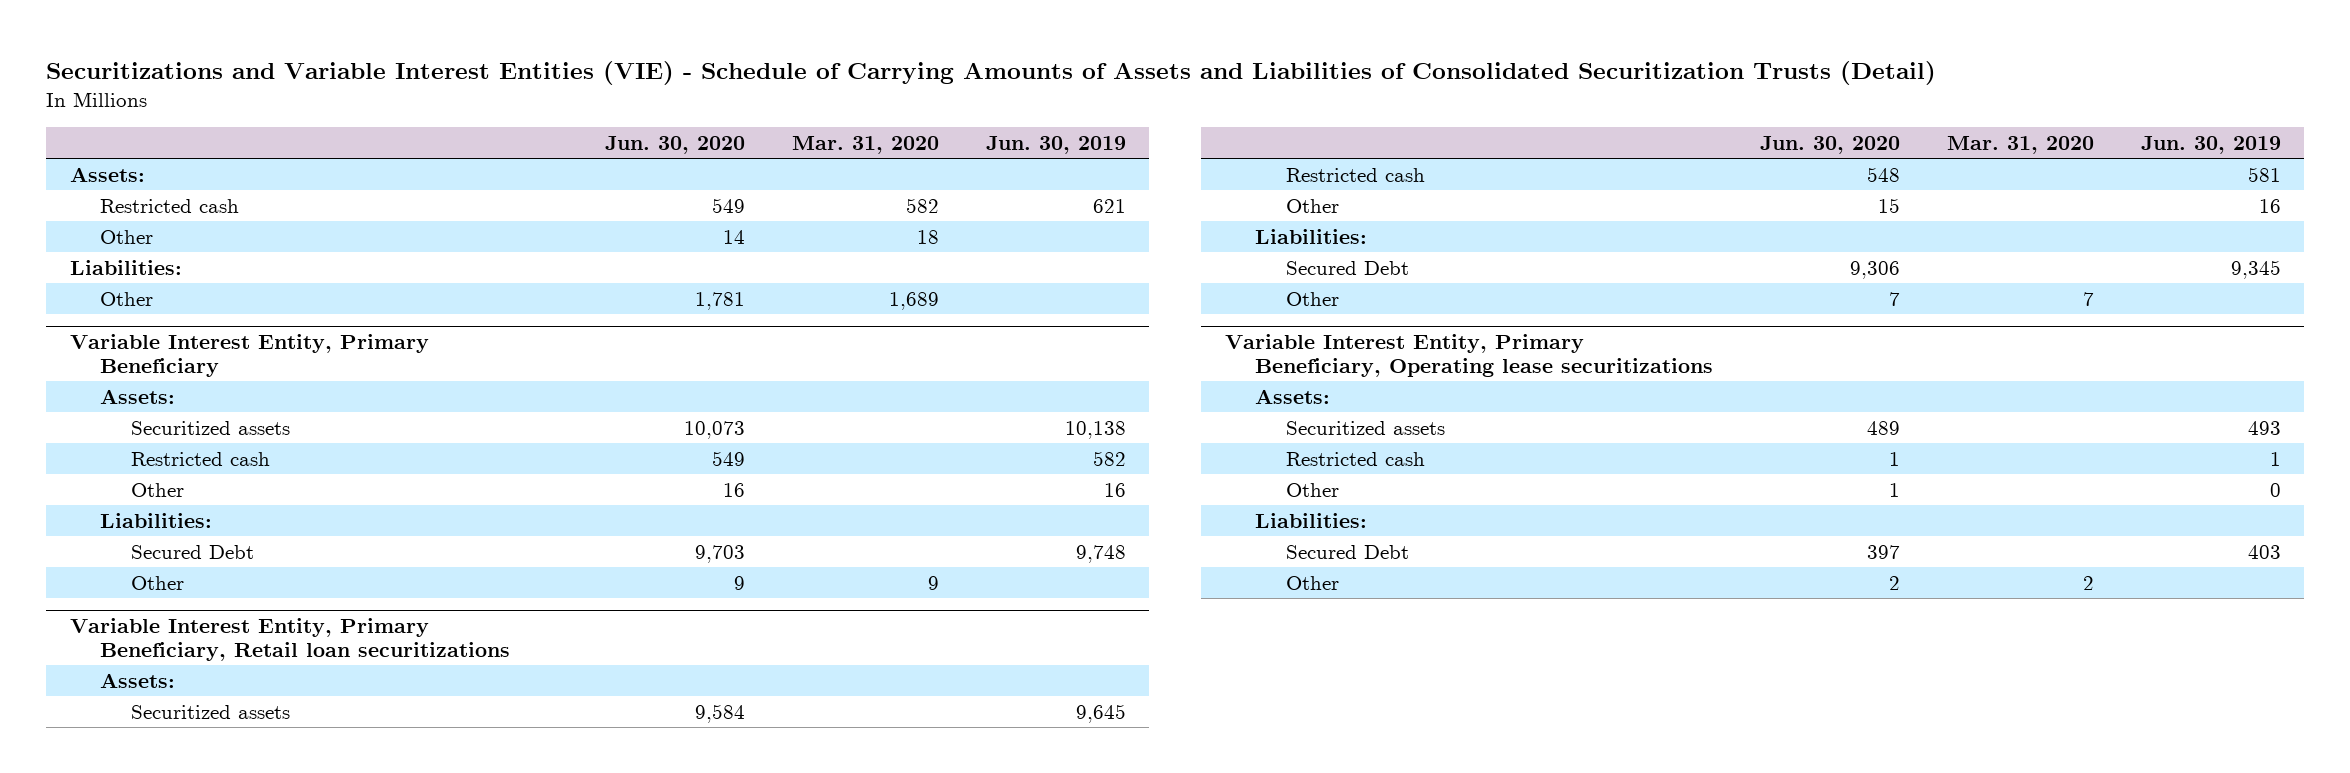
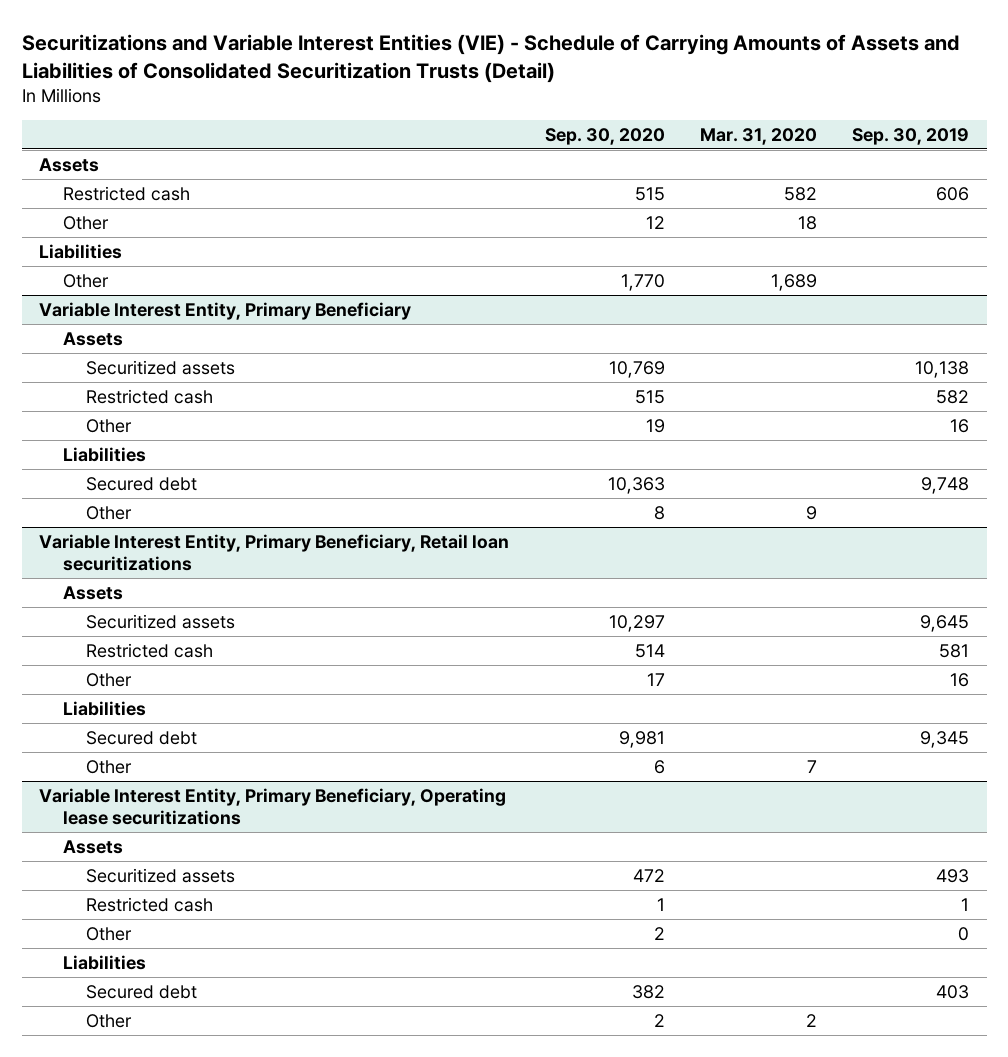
[605,135,746,154] Jun. 30, 2020 -> none
[985,135,1126,154] Jun. 30, 2019 -> none
none -> [544,127,665,145] Sep. 30, 2020
none -> [852,127,970,145] Sep. 30, 2019
[69,166,145,182] Assets: -> [39,157,100,172] Assets
[69,259,182,275] Liabilities: -> [39,243,123,259] Liabilities
[100,388,176,404] Assets: -> [62,331,123,346] Assets
[100,512,213,528] Liabilities: -> [62,446,146,462] Liabilities
[130,544,254,559] Secured Debt -> [86,476,198,491] Secured debt
[100,672,176,688] Assets: -> [62,585,123,600] Assets
[1255,228,1368,244] Liabilities: -> [62,700,146,716] Liabilities
[1285,260,1409,275] Secured Debt -> [86,730,198,745] Secured debt
[1255,388,1331,404] Assets: -> [62,839,123,854] Assets
[1255,512,1368,528] Liabilities: -> [62,954,146,970] Liabilities
[1285,544,1409,559] Secured Debt -> [86,984,198,999] Secured debt

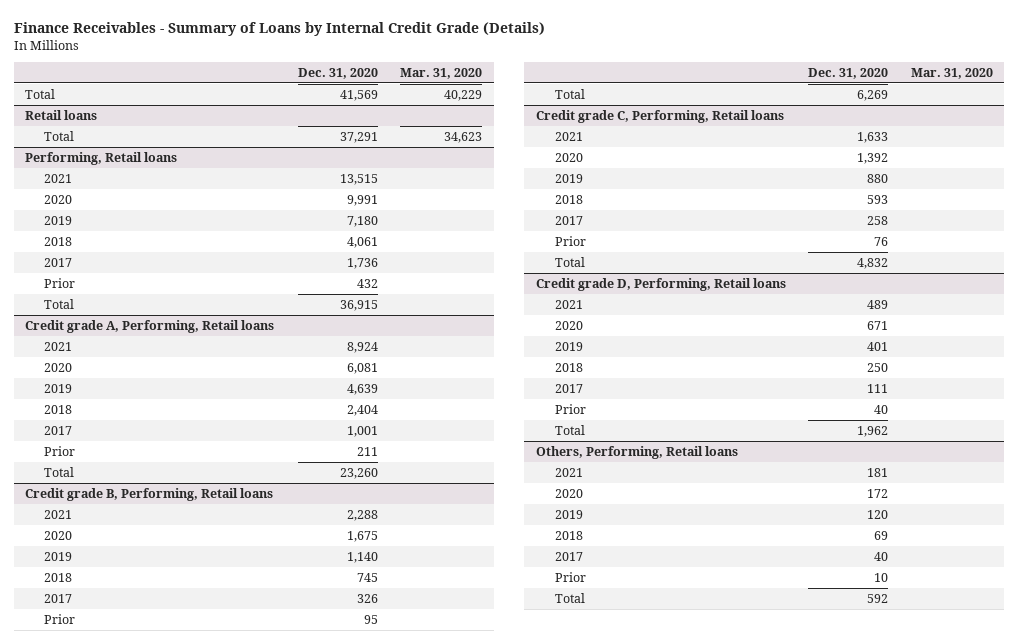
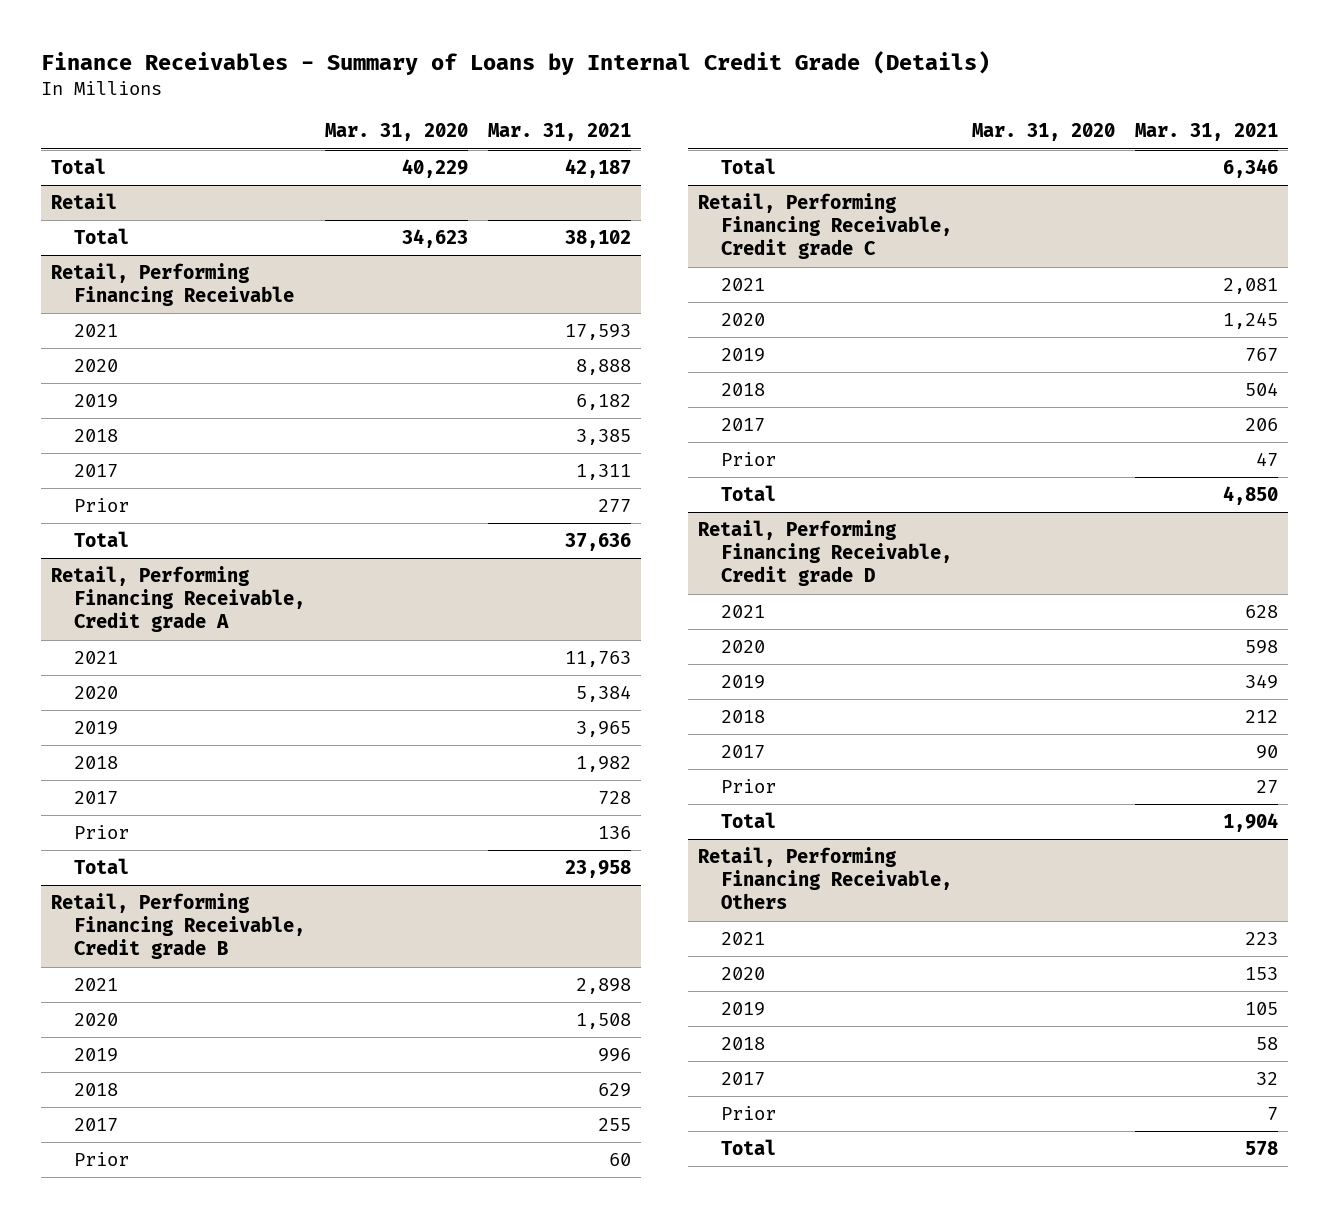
[297,67,378,79] Dec. 31, 2020 -> none
none -> [488,123,632,142] Mar. 31, 2021
[25,109,98,120] Retail loans -> [50,193,117,210] Retail
[25,151,178,165] Performing, Retail loans -> none
[43,173,72,183] 2021 -> none
[43,194,72,204] 2020 -> none
[43,215,72,225] 2019 -> none
[43,236,72,246] 2018 -> none
[43,257,72,267] 2017 -> none
[43,277,75,288] Prior -> none
[43,298,74,309] Total -> none
none -> [50,263,294,307] Retail, Performing Financing Receivable
none -> [73,324,118,338] 2021
none -> [73,359,118,373] 2020
none -> [73,394,118,409] 2019
none -> [73,429,118,443] 2018
none -> [73,464,118,478] 2017
none -> [73,498,129,513] Prior
none -> [73,531,129,548] Total
[25,319,275,333] Credit grade A, Performing, Retail loans -> [50,566,305,633] Retail, Performing Financing Receivable, Credit grade A
[25,487,274,501] Credit grade B, Performing, Retail loans -> [50,893,305,960] Retail, Performing Financing Receivable, Credit grade B
[535,109,784,123] Credit grade C, Performing, Retail loans -> [697,193,952,260] Retail, Performing Financing Receivable, Credit grade C
[535,277,786,291] Credit grade D, Performing, Retail loans -> [697,520,952,587] Retail, Performing Financing Receivable, Credit grade D
[535,445,738,459] Others, Performing, Retail loans -> [697,847,952,910] Retail, Performing Financing Receivable, Others

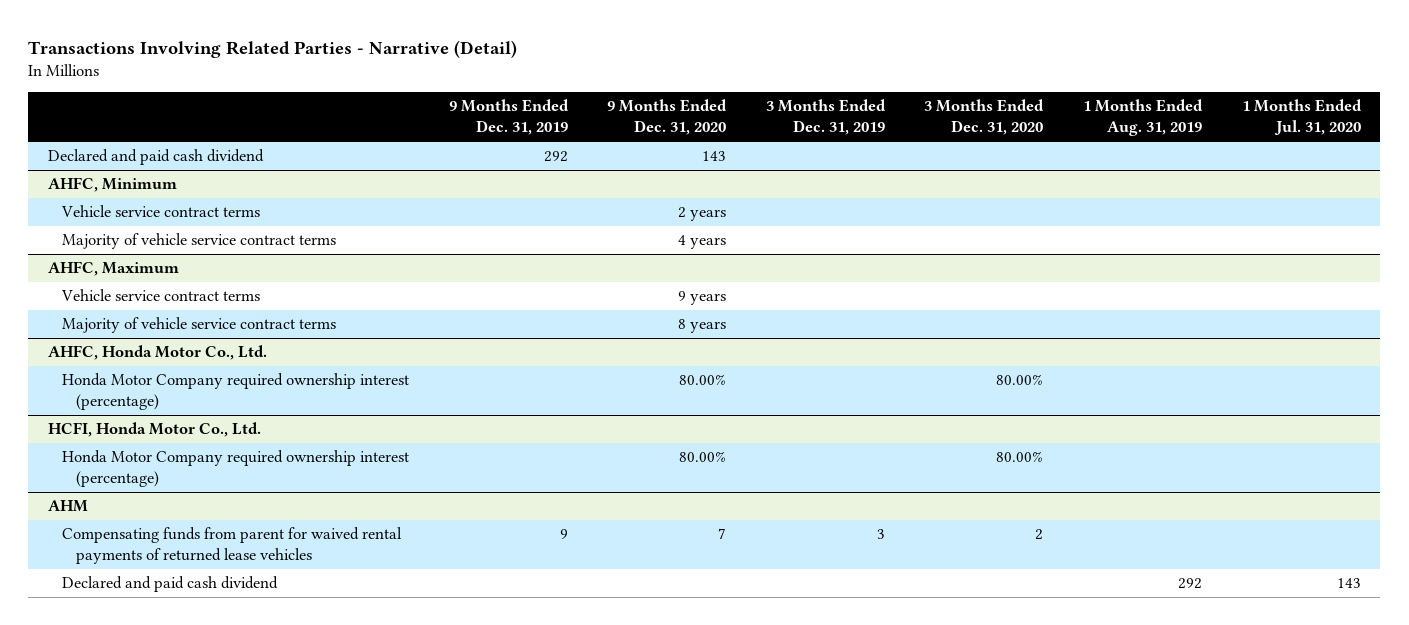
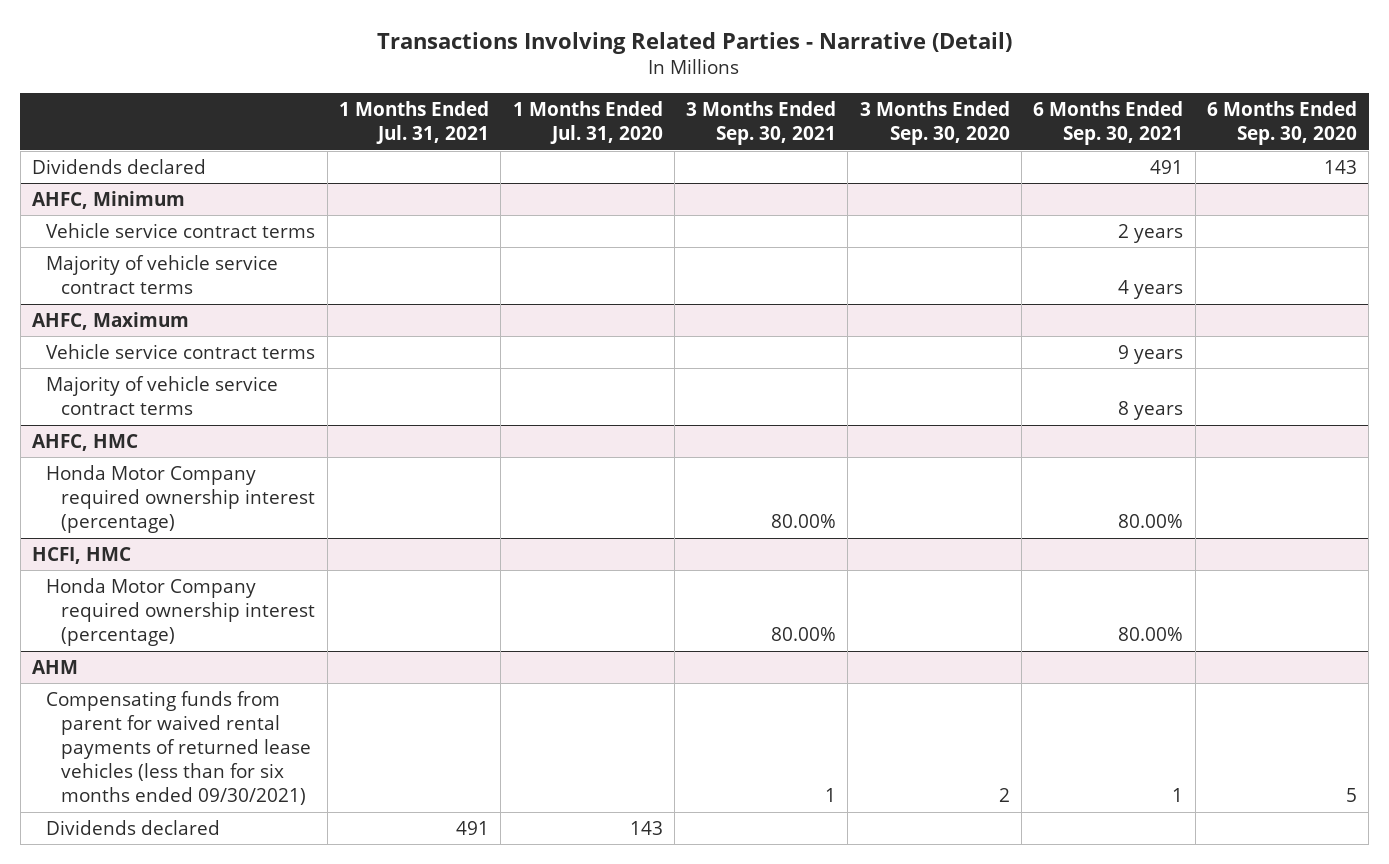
[448,99,569,136] 9 Months Ended Dec. 31, 2019 -> none
[607,99,728,136] 9 Months Ended Dec. 31, 2020 -> none
[765,99,886,136] 3 Months Ended Dec. 31, 2019 -> none
[924,99,1045,136] 3 Months Ended Dec. 31, 2020 -> none
[1082,99,1203,137] 1 Months Ended Aug. 31, 2019 -> none
none -> [338,101,489,145] 1 Months Ended Jul. 31, 2021
none -> [686,101,837,146] 3 Months Ended Sep. 30, 2021
none -> [859,101,1010,146] 3 Months Ended Sep. 30, 2020
none -> [1033,101,1184,146] 6 Months Ended Sep. 30, 2021
none -> [1206,101,1357,146] 6 Months Ended Sep. 30, 2020
[48,149,265,166] Declared and paid cash dividend -> [32,158,207,174] Dividends declared
[48,345,268,361] AHFC, Honda Motor Co., Ltd. -> none
[61,373,409,411] Honda Motor Company required ownership interest (percentage) -> none
[48,422,262,438] HCFI, Honda Motor Co., Ltd. -> none
[61,450,409,488] Honda Motor Company required ownership interest (percentage) -> none
none -> [32,433,139,451] AHFC, HMC
none -> [46,464,315,533] Honda Motor Company required ownership interest (percentage)
none -> [32,546,132,564] HCFI, HMC
none -> [46,577,315,646] Honda Motor Company required ownership interest (percentage)
[61,527,402,565] Compensating funds from parent for waived rental payments of returned lease vehicles -> [46,690,311,805] Compensating funds from parent for waived rental payments of returned lease vehicles (less than for six months ended 09/30/2021)
[61,576,278,593] Declared and paid cash dividend -> [46,819,221,835] Dividends declared

